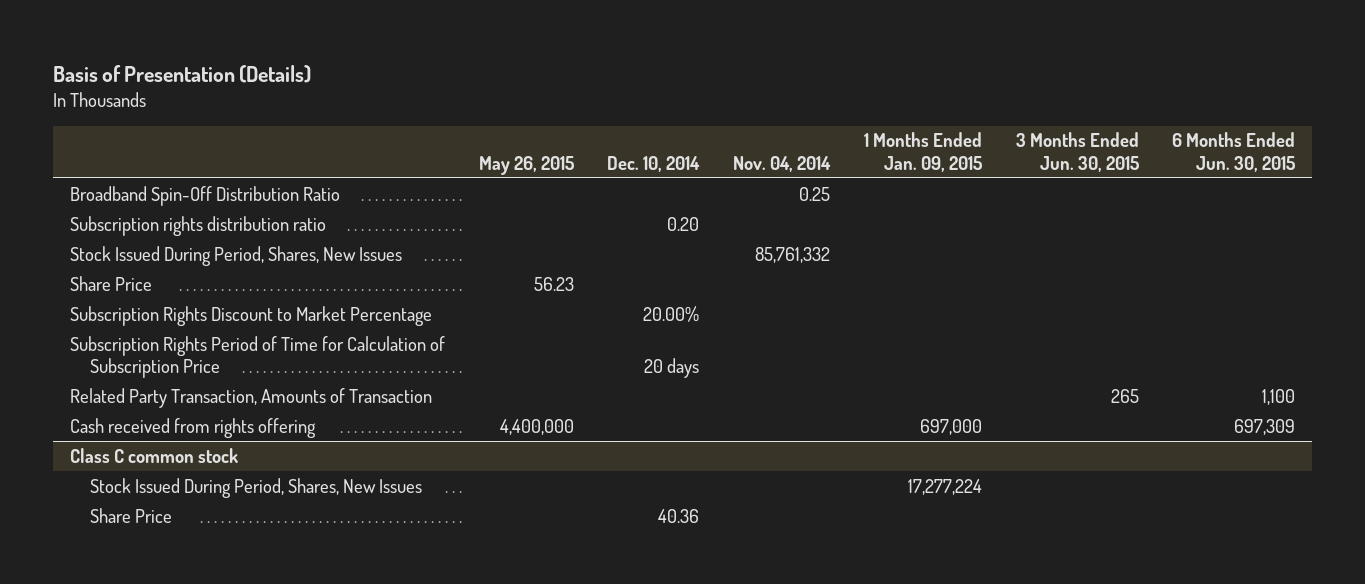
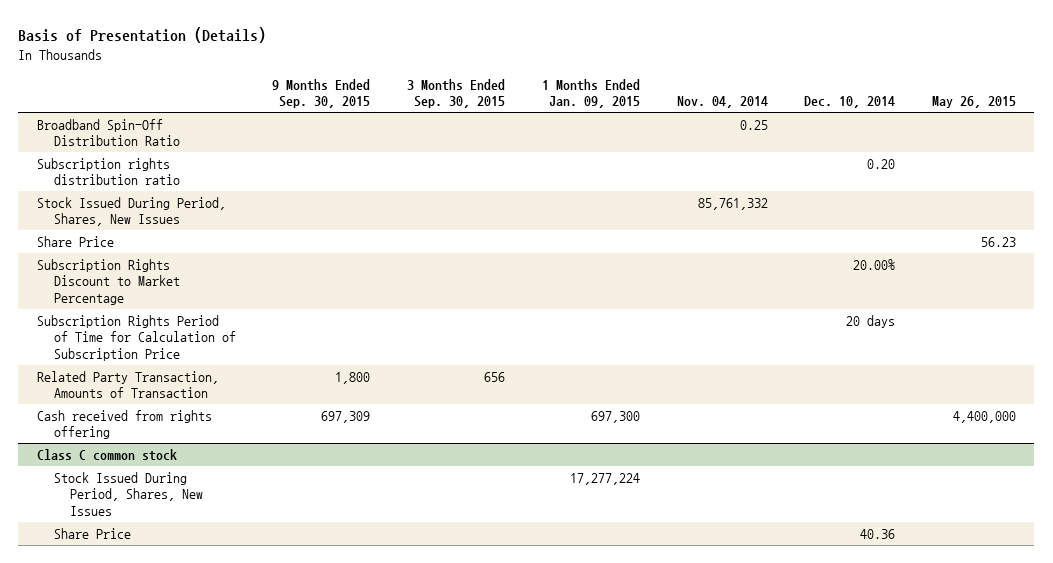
[1015,132,1139,172] 3 Months Ended Jun. 30, 2015 -> none
[1172,132,1296,172] 6 Months Ended Jun. 30, 2015 -> none
none -> [272,78,371,109] 9 Months Ended Sep. 30, 2015
none -> [407,78,506,109] 3 Months Ended Sep. 30, 2015
[919,418,982,435] 697,000 -> [590,410,640,423] 697,300

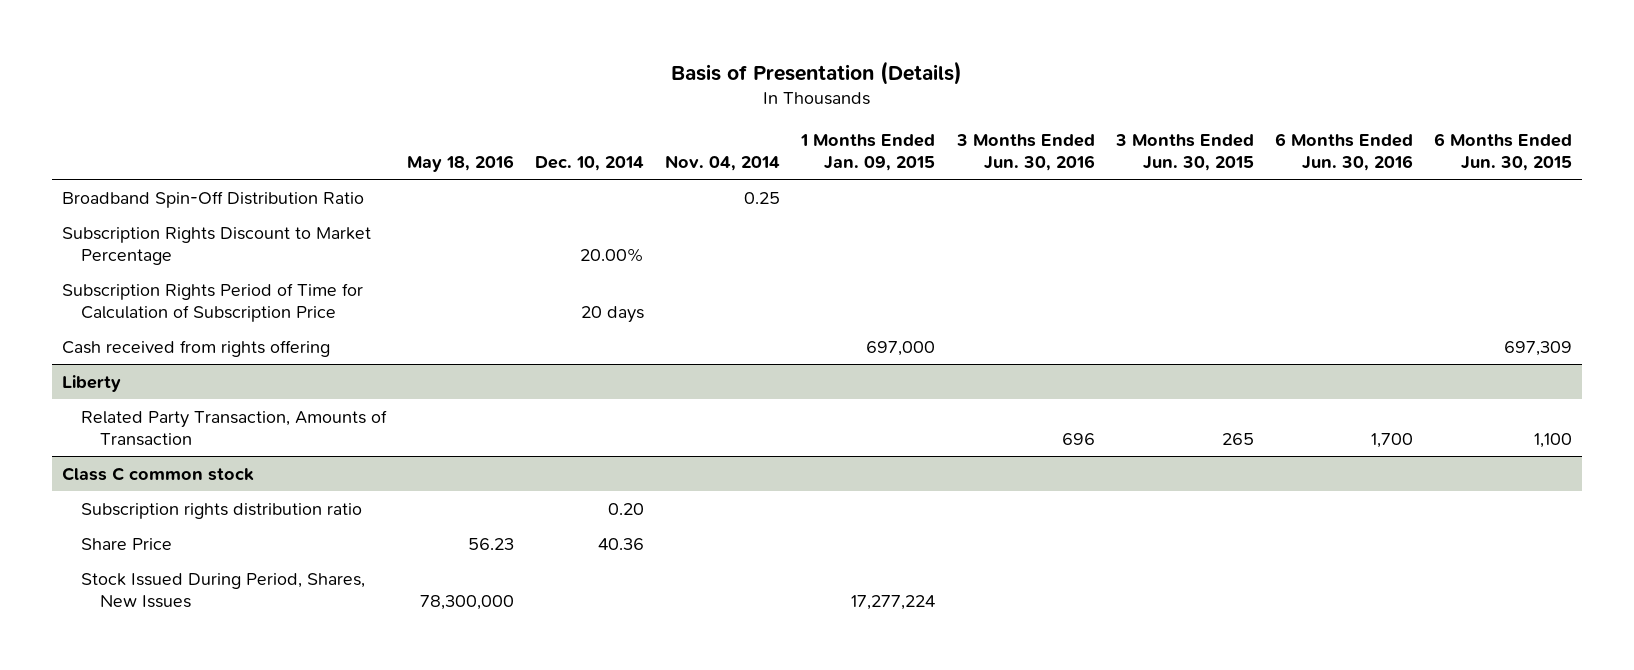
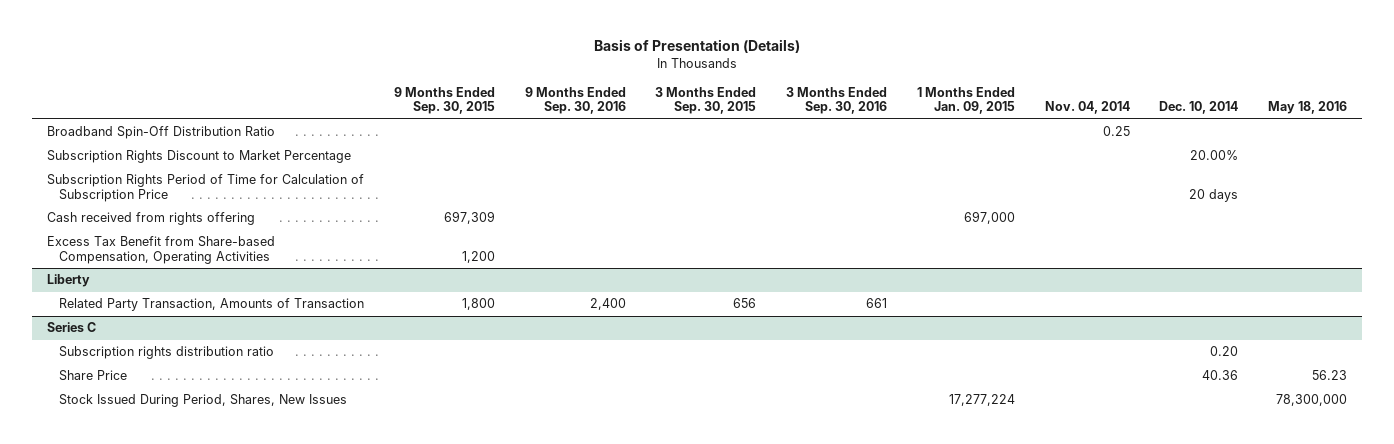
[955,134,1095,172] 3 Months Ended Jun. 30, 2016 -> none
[1114,134,1254,172] 3 Months Ended Jun. 30, 2015 -> none
[1274,133,1413,172] 6 Months Ended Jun. 30, 2016 -> none
[1433,133,1572,172] 6 Months Ended Jun. 30, 2015 -> none
none -> [393,86,495,115] 9 Months Ended Sep. 30, 2015
none -> [524,86,626,115] 9 Months Ended Sep. 30, 2016
none -> [655,86,757,115] 3 Months Ended Sep. 30, 2015
none -> [786,86,888,115] 3 Months Ended Sep. 30, 2016
none -> [46,236,275,264] Excess Tax Benefit from Share-based Compensation, Operating Activities
[62,466,255,481] Class C common stock -> [46,322,96,333] Series C

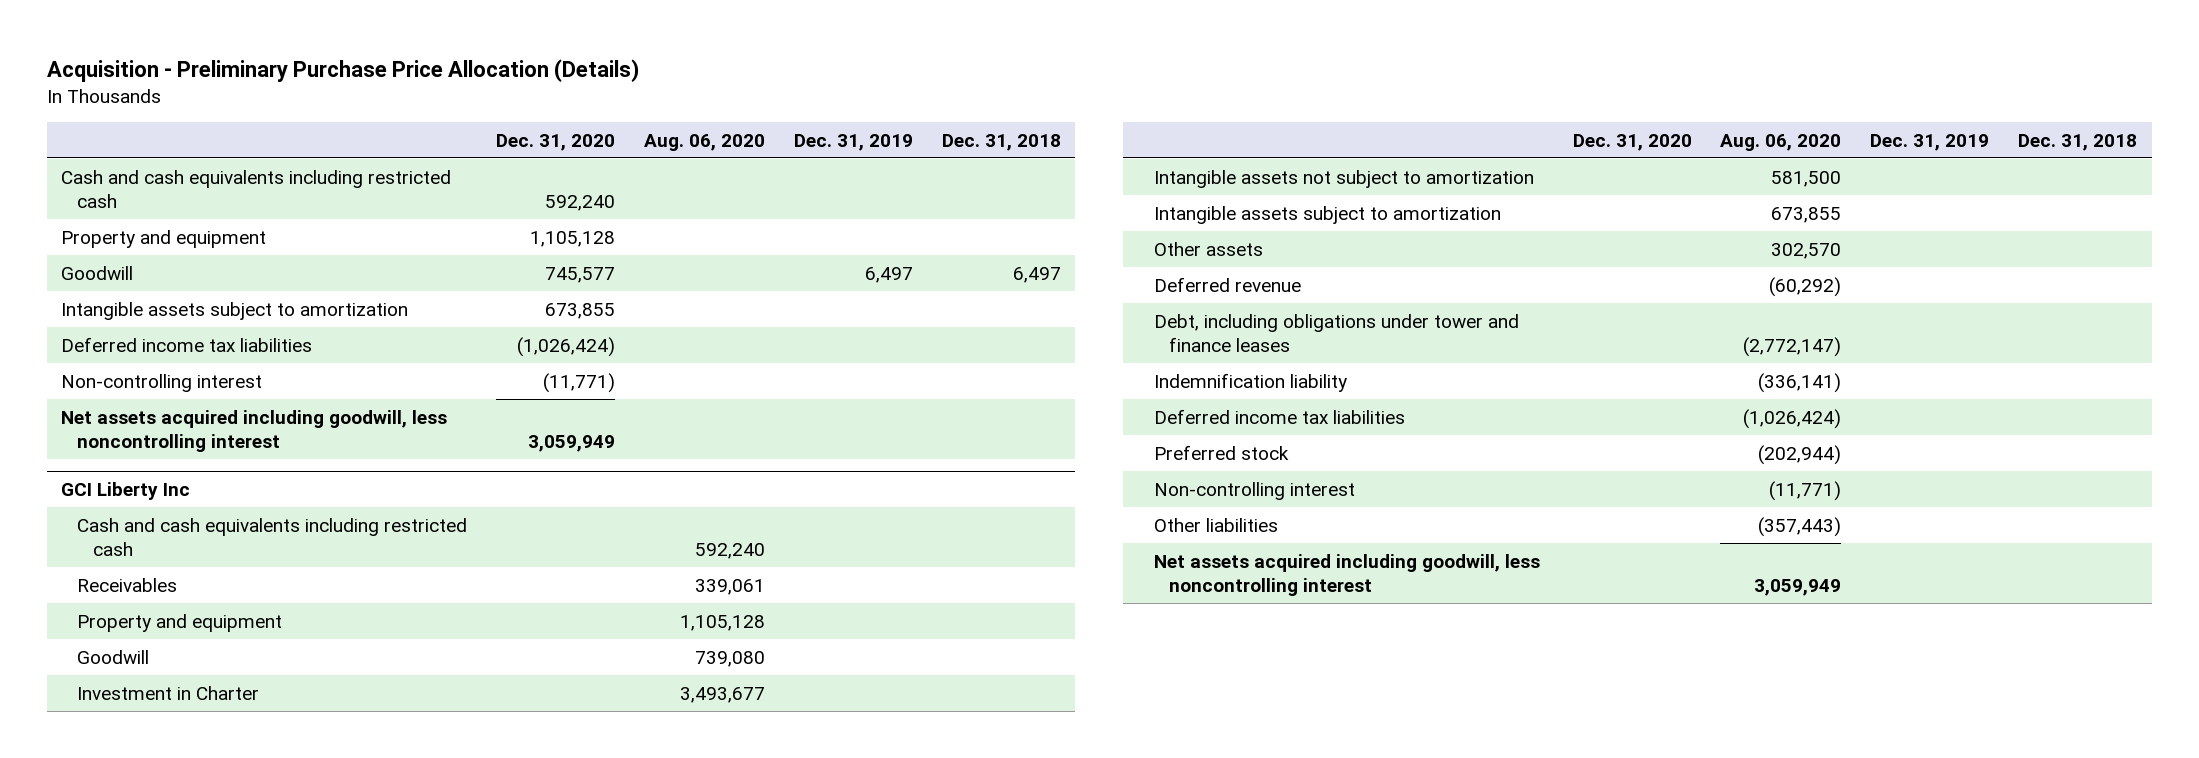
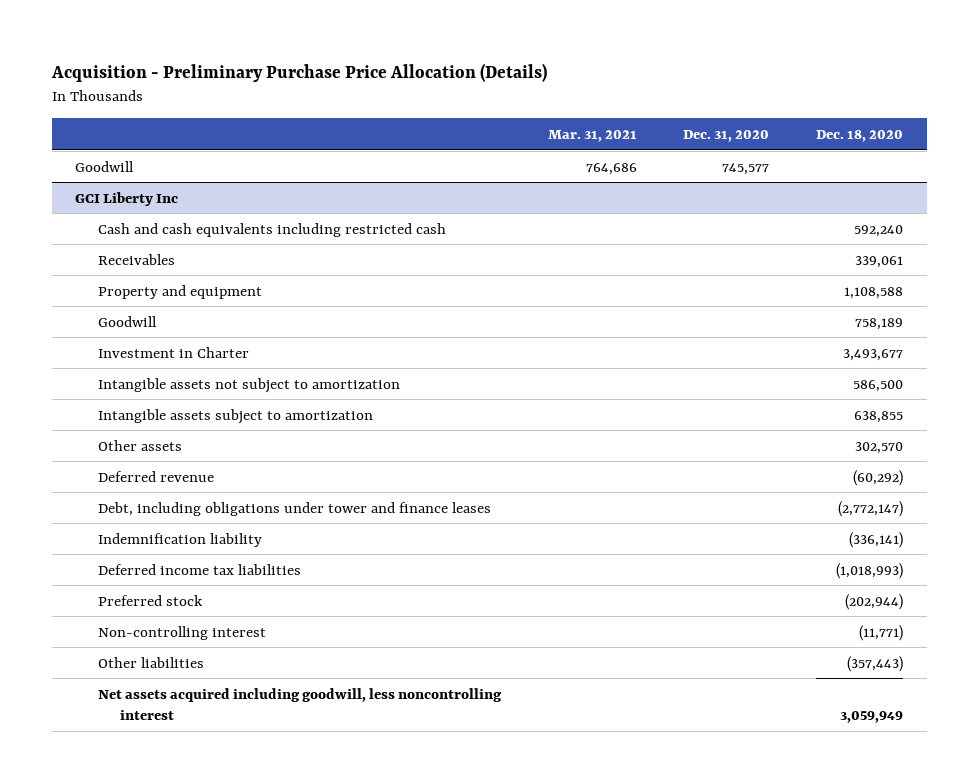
[644,133,766,151] Aug. 06, 2020 -> none
[793,133,913,151] Dec. 31, 2019 -> none
[941,133,1061,151] Dec. 31, 2018 -> none
none -> [547,129,637,142] Mar. 31, 2021
none -> [816,129,904,142] Dec. 18, 2020
[61,169,452,209] Cash and cash equivalents including restricted cash -> none
[61,229,267,248] Property and equipment -> none
[61,301,409,320] Intangible assets subject to amortization -> none
[61,336,313,352] Deferred income tax liabilities -> none
[61,373,263,392] Non-controlling interest -> none
[61,409,448,453] Net assets acquired including goodwill, less noncontrolling interest -> none

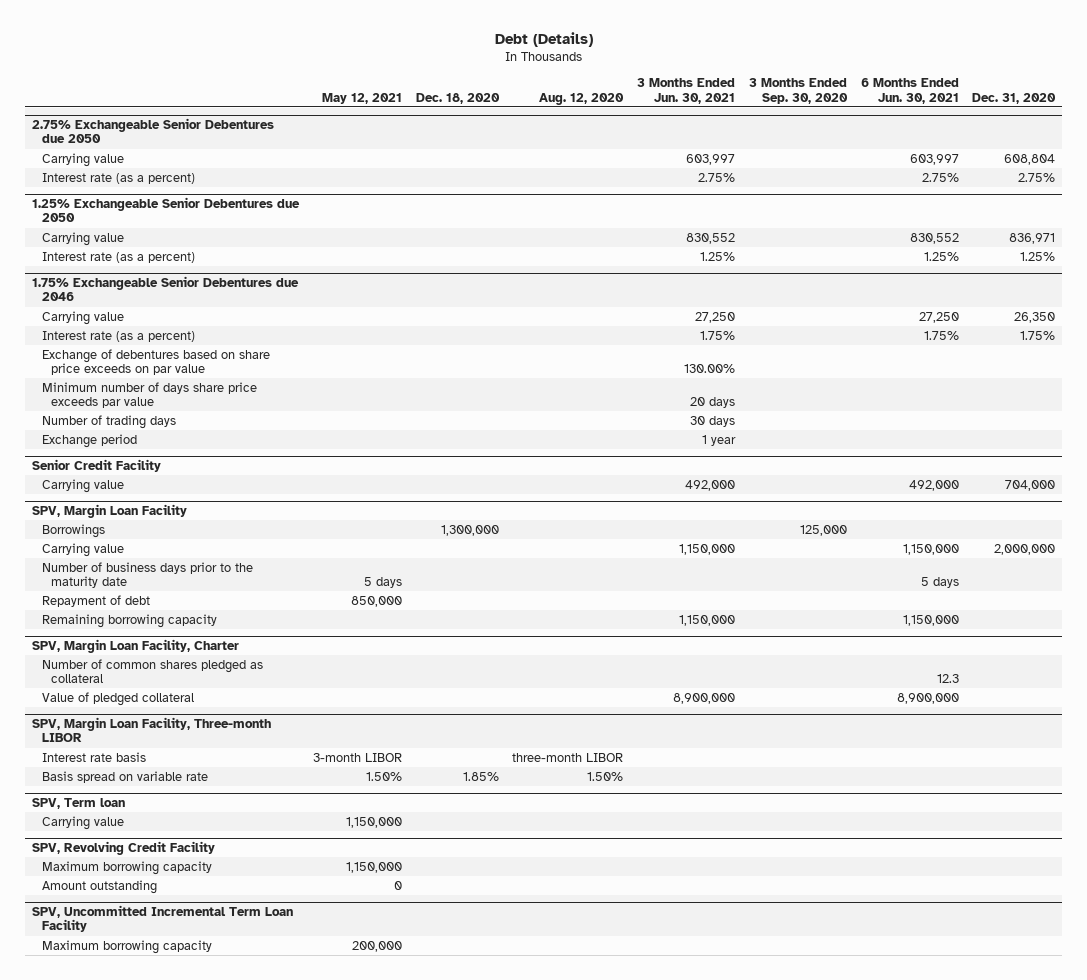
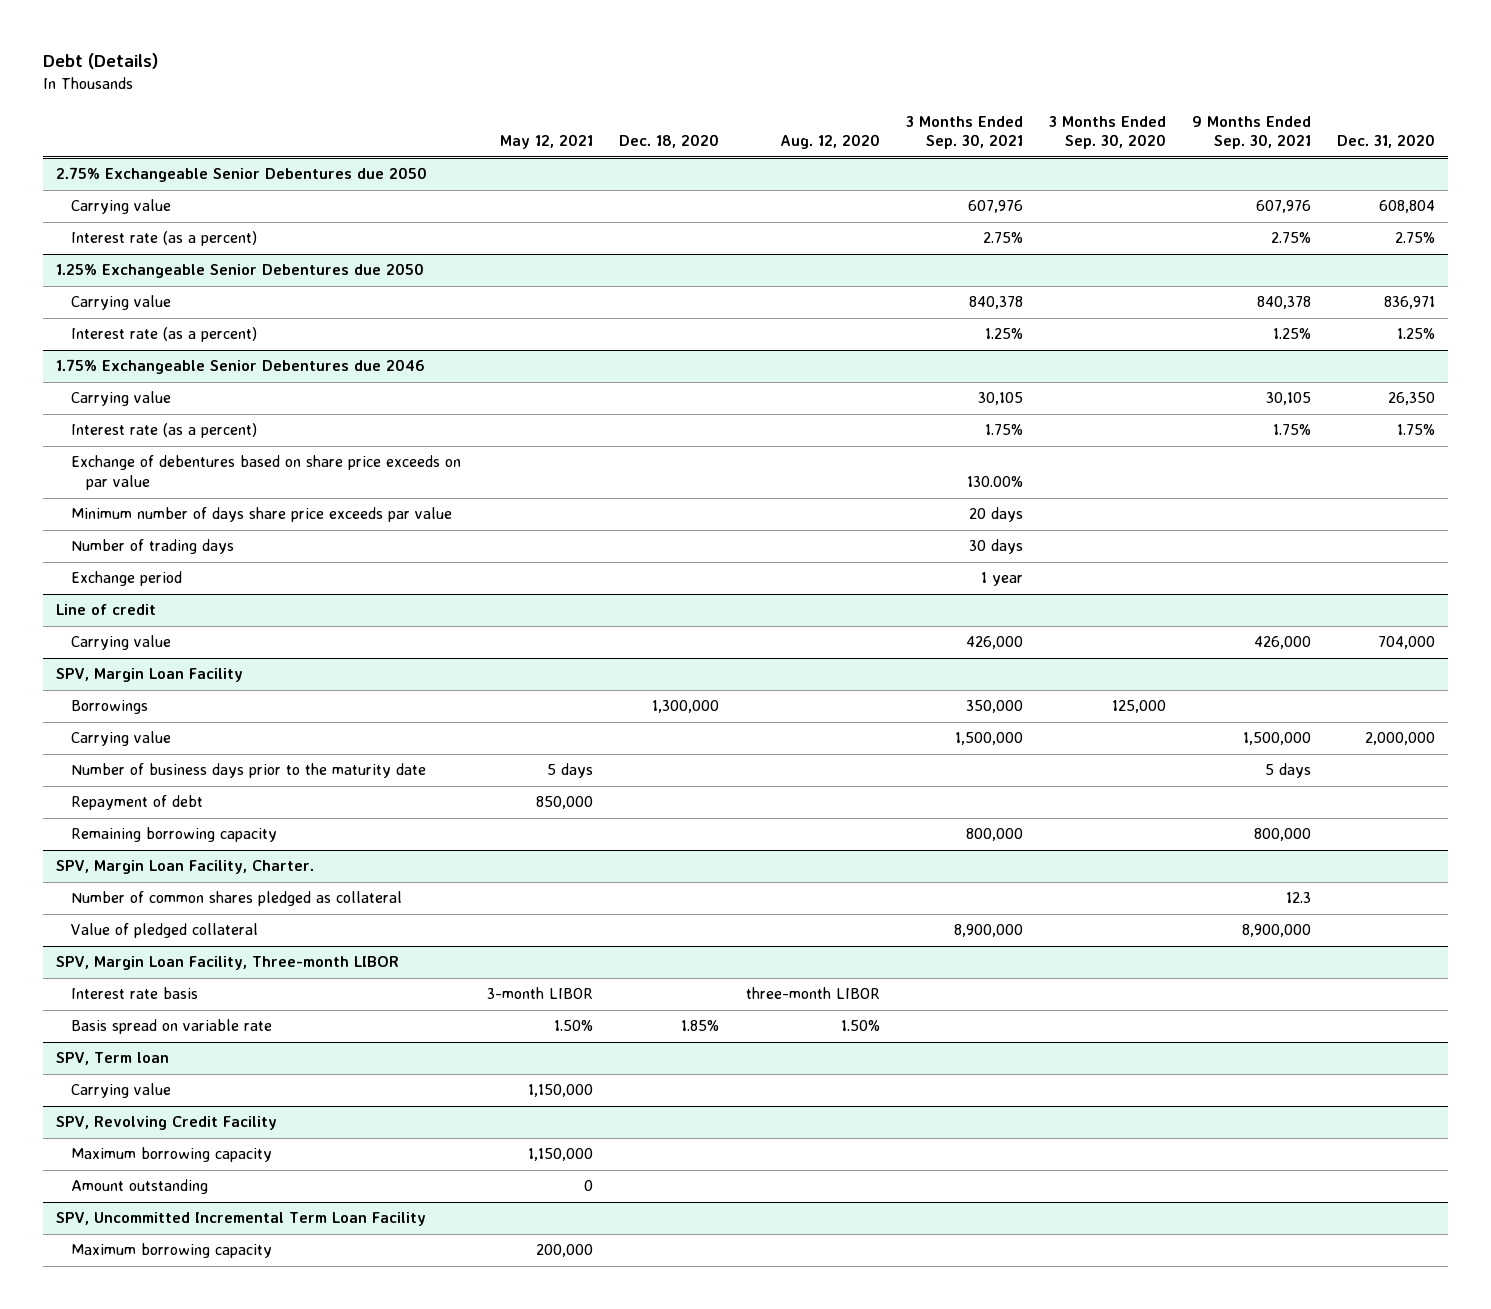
[637,78,736,104] 3 Months Ended Jun. 30, 2021 -> none
[860,78,959,104] 6 Months Ended Jun. 30, 2021 -> none
none -> [905,115,1023,150] 3 Months Ended Sep. 30, 2021
none -> [1192,115,1312,150] 9 Months Ended Sep. 30, 2021
[31,458,161,472] Senior Credit Facility -> [55,604,156,616] Line of credit
[31,638,239,653] SPV, Margin Loan Facility, Charter -> [55,860,314,875] SPV, Margin Loan Facility, Charter.

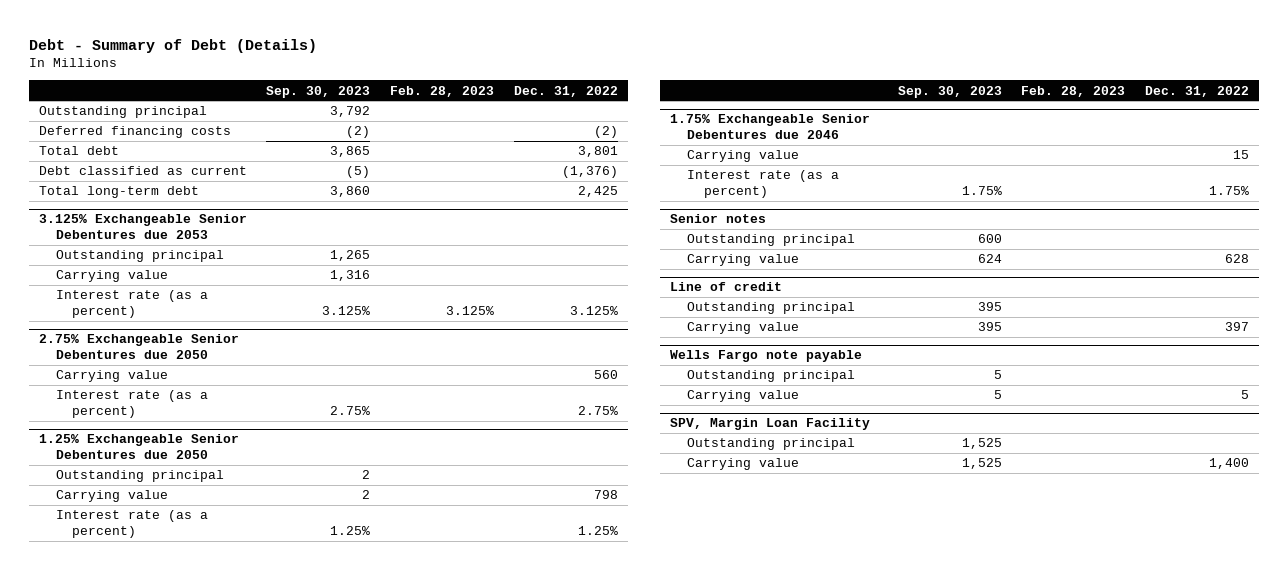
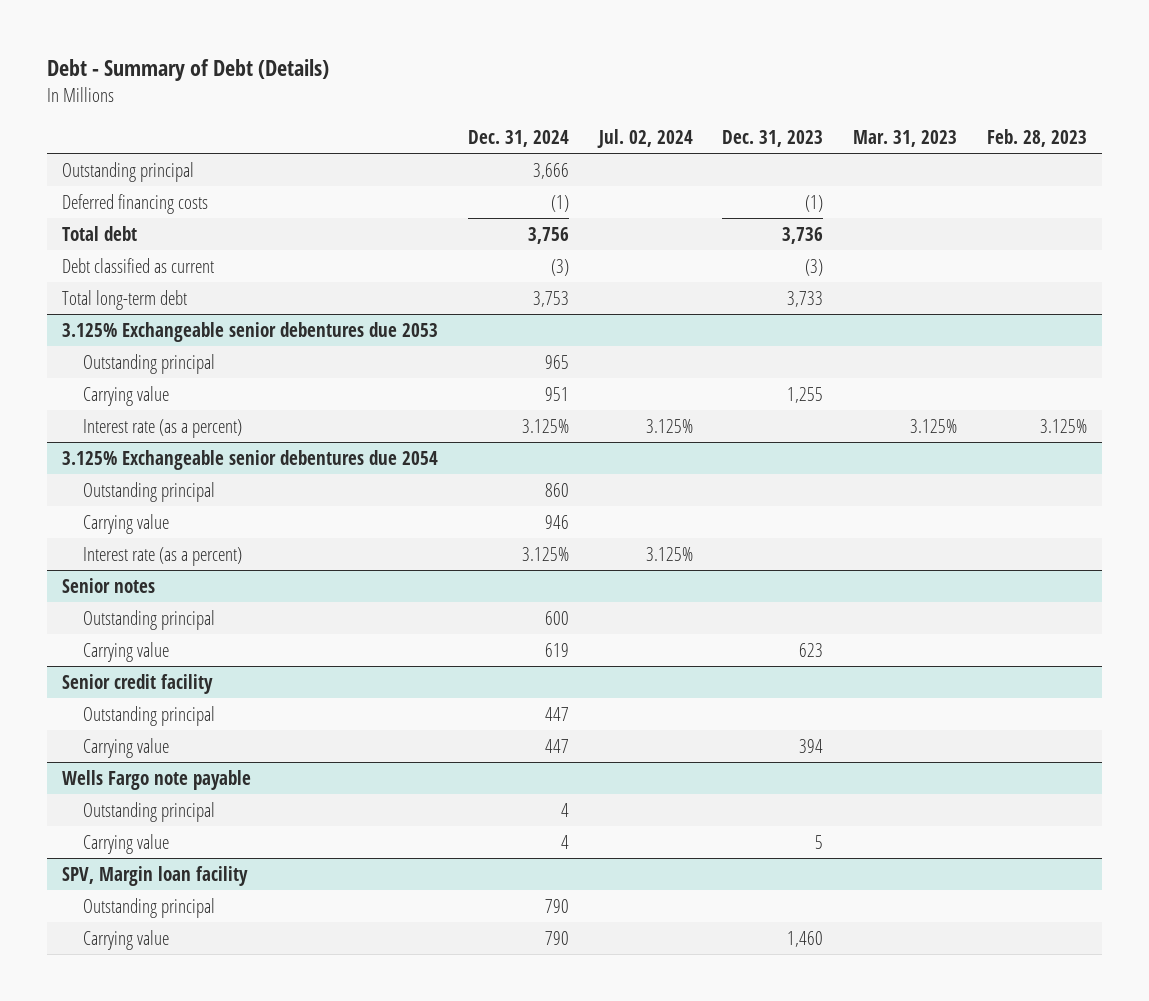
[266,85,371,98] Sep. 30, 2023 -> none
[513,85,618,97] Dec. 31, 2022 -> none
none -> [467,130,569,148] Dec. 31, 2024
none -> [596,129,693,149] Jul. 02, 2024
none -> [722,130,824,148] Dec. 31, 2023
none -> [853,130,958,148] Mar. 31, 2023
[38,214,247,240] 3.125% Exchangeable Senior Debentures due 2053 -> [61,321,438,342] 3.125% Exchangeable senior debentures due 2053
[38,334,239,360] 2.75% Exchangeable Senior Debentures due 2050 -> none
[55,370,168,383] Carrying value -> none
[55,390,208,419] Interest rate (as a percent) -> none
[38,434,239,460] 1.25% Exchangeable Senior Debentures due 2050 -> none
[55,470,224,483] Outstanding principal -> none
[55,490,168,503] Carrying value -> none
[55,510,208,539] Interest rate (as a percent) -> none
[670,114,871,140] 1.75% Exchangeable Senior Debentures due 2046 -> none
[686,150,799,163] Carrying value -> none
[686,170,839,199] Interest rate (as a percent) -> none
none -> [61,449,438,470] 3.125% Exchangeable senior debentures due 2054
none -> [83,481,216,502] Outstanding principal
none -> [83,513,170,534] Carrying value
none -> [83,546,243,566] Interest rate (as a percent)
[670,282,783,292] Line of credit -> [61,673,213,694] Senior credit facility
[670,418,871,431] SPV, Margin Loan Facility -> [61,865,248,886] SPV, Margin loan facility

